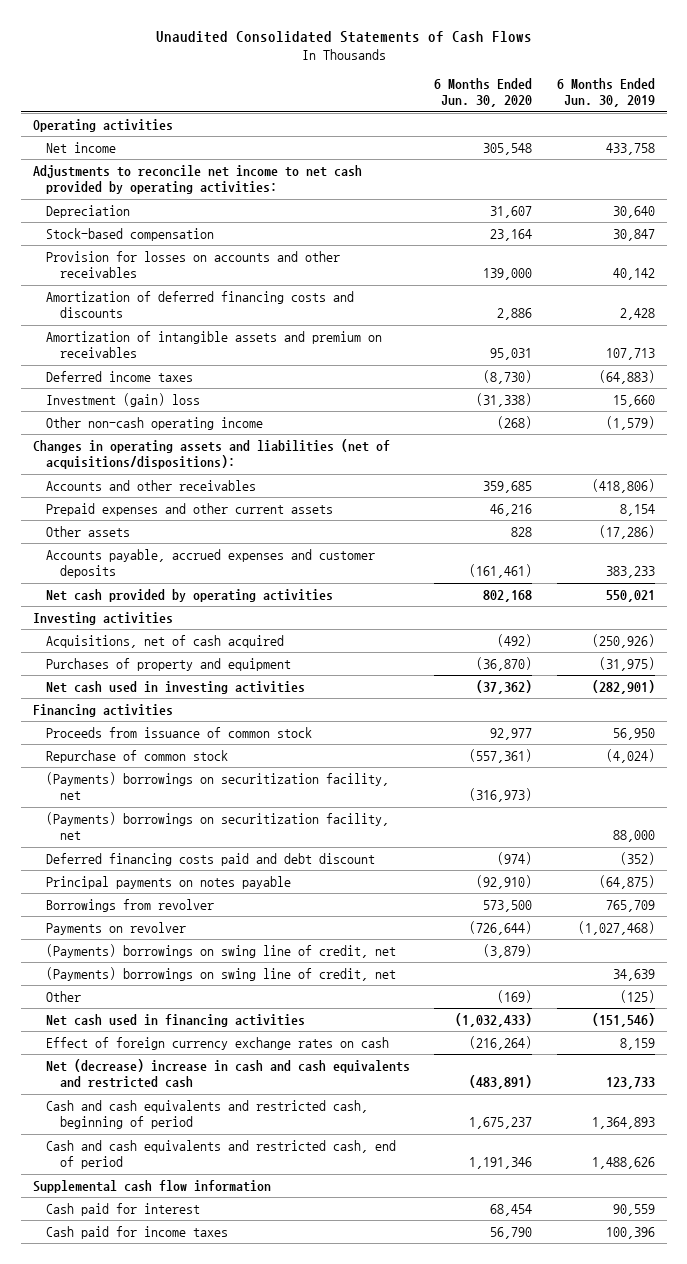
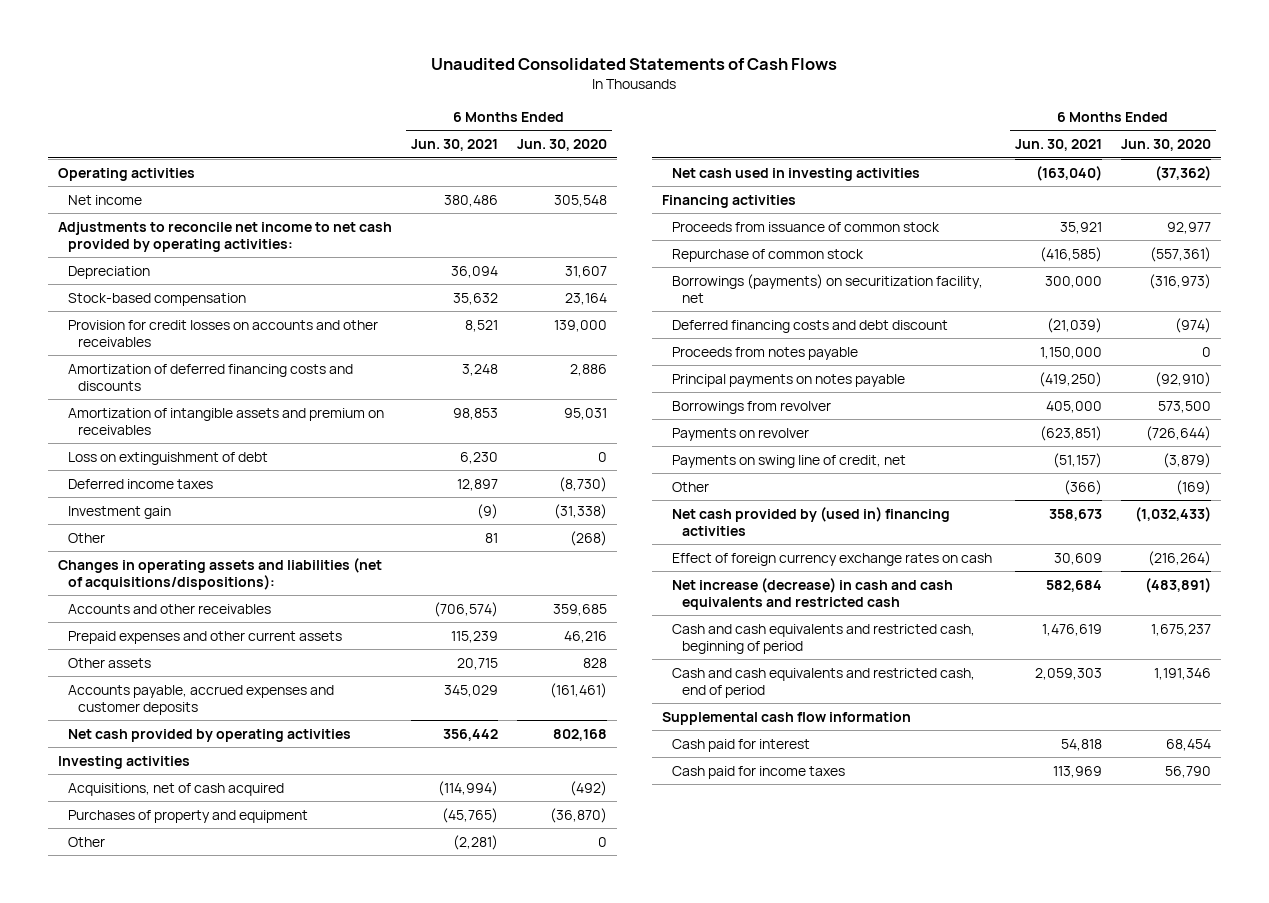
[556,78,655,108] 6 Months Ended Jun. 30, 2019 -> none
none -> [410,139,498,152] Jun. 30, 2021
[46,250,341,279] Provision for losses on accounts and other receivables -> [68,319,379,347] Provision for credit losses on accounts and other receivables
none -> [68,451,269,465] Loss on extinguishment of debt
[46,392,201,407] Investment (gain) loss -> [68,505,172,519] Investment gain
[46,416,264,430] Other non-cash operating income -> [68,532,106,543] Other
none -> [68,836,106,847] Other
[46,811,390,841] (Payments) borrowings on securitization facility, net -> none
[46,771,390,801] (Payments) borrowings on securitization facility, net -> [672,273,984,303] Borrowings (payments) on securitization facility, net
[46,852,376,866] Deferred financing costs paid and debt discount -> [672,319,949,333] Deferred financing costs and debt discount
none -> [672,346,859,360] Proceeds from notes payable
[46,966,397,981] (Payments) borrowings on swing line of credit, net -> none
[46,943,397,958] (Payments) borrowings on swing line of credit, net -> [672,454,907,468] Payments on swing line of credit, net
[46,1013,306,1027] Net cash used in financing activities -> [672,506,951,536] Net cash provided by (used in) financing activities
[46,1058,411,1089] Net (decrease) increase in cash and cash equivalents and restricted cash -> [672,577,954,610] Net increase (decrease) in cash and cash equivalents and restricted cash

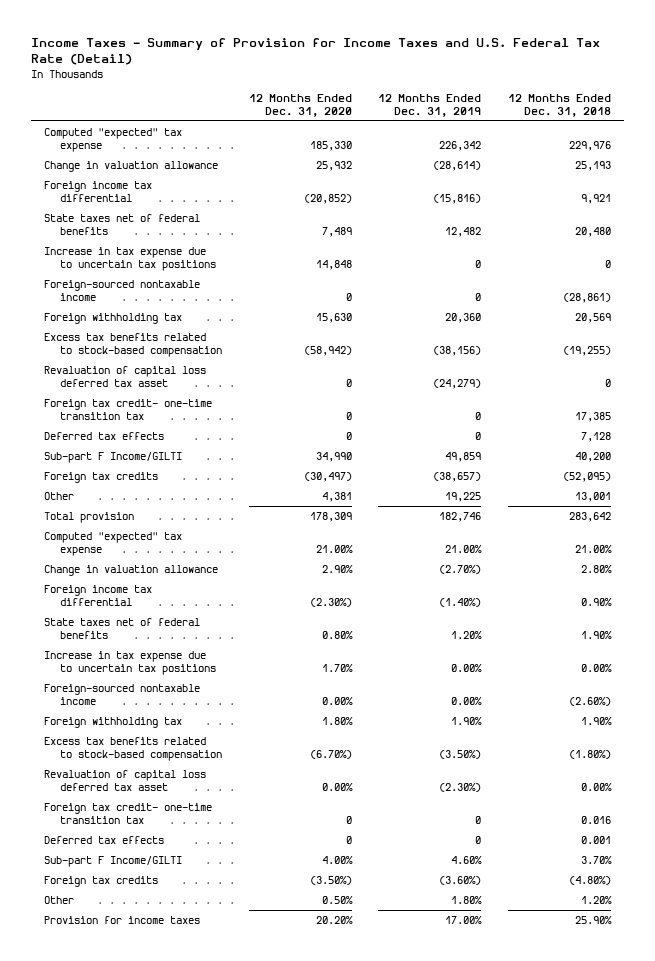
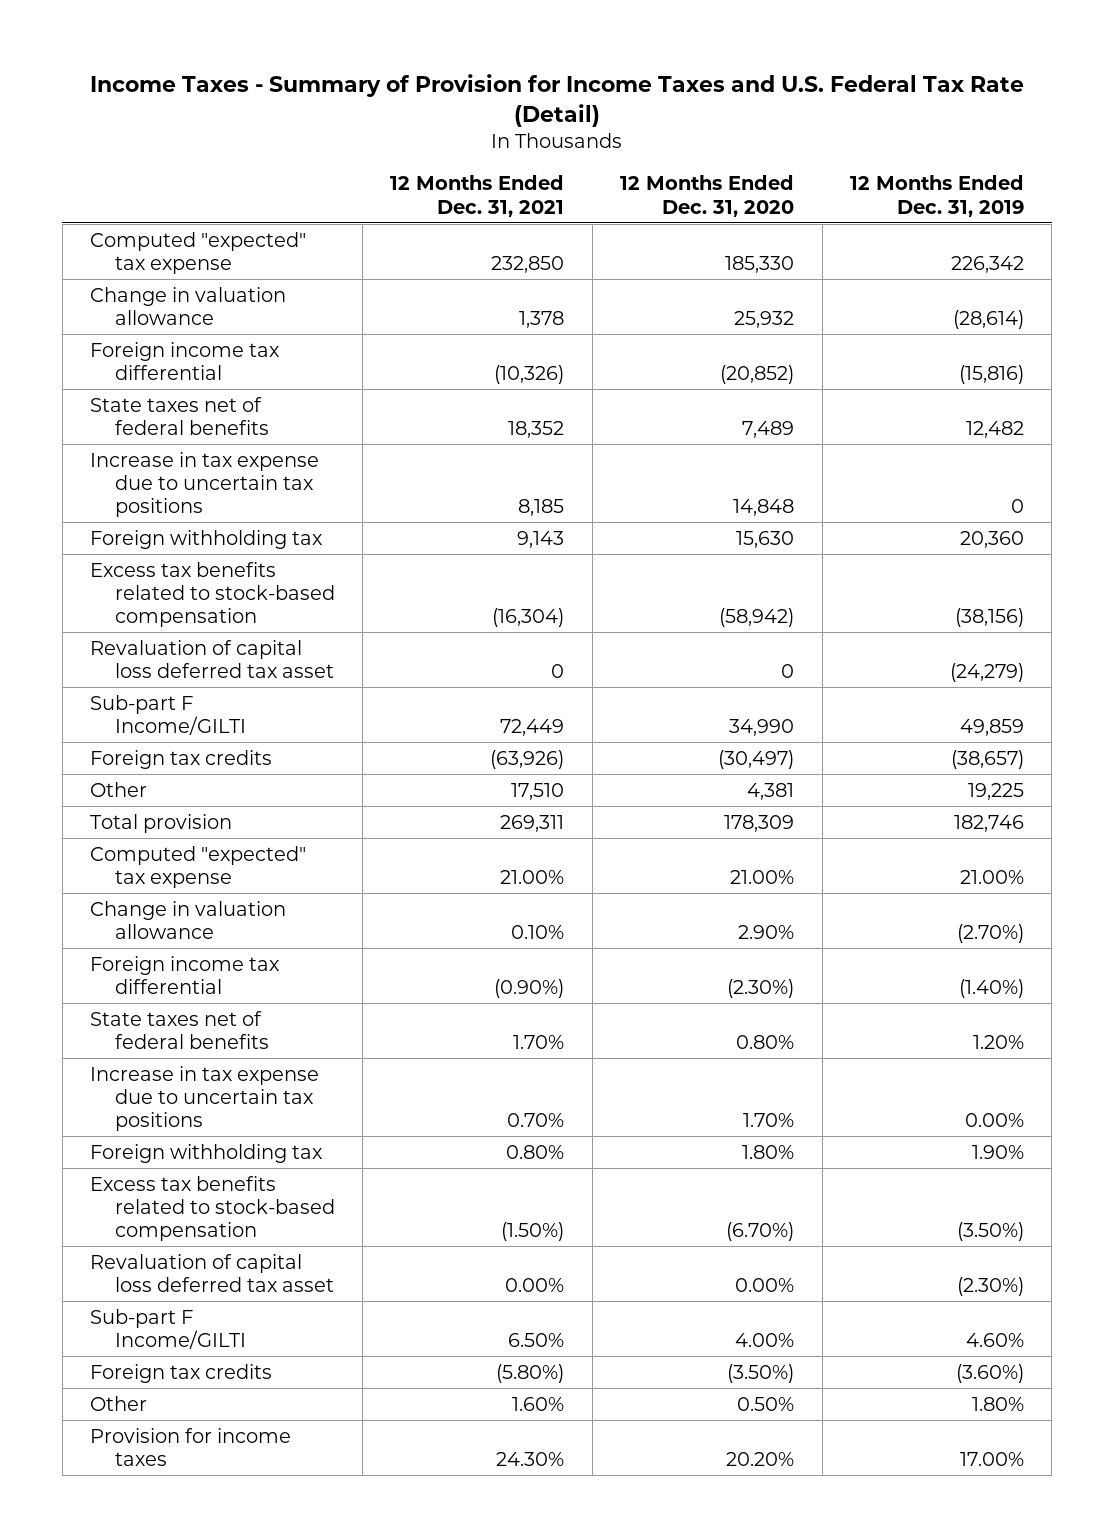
[507,94,611,117] 12 Months Ended Dec. 31, 2018 -> none
none -> [390,175,565,217] 12 Months Ended Dec. 31, 2021
[43,280,200,301] Foreign-sourced nontaxable income -> none
[43,399,212,420] Foreign tax credit- one-time transition tax -> none
[43,432,164,441] Deferred tax effects -> none
[43,684,200,705] Foreign-sourced nontaxable income -> none
[43,803,212,824] Foreign tax credit- one-time transition tax -> none
[43,836,164,845] Deferred tax effects -> none

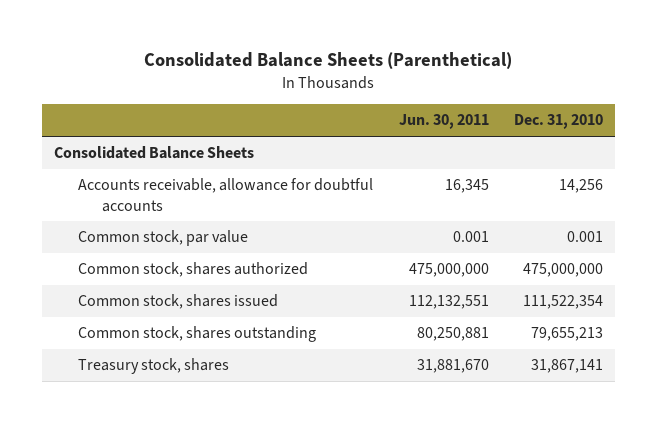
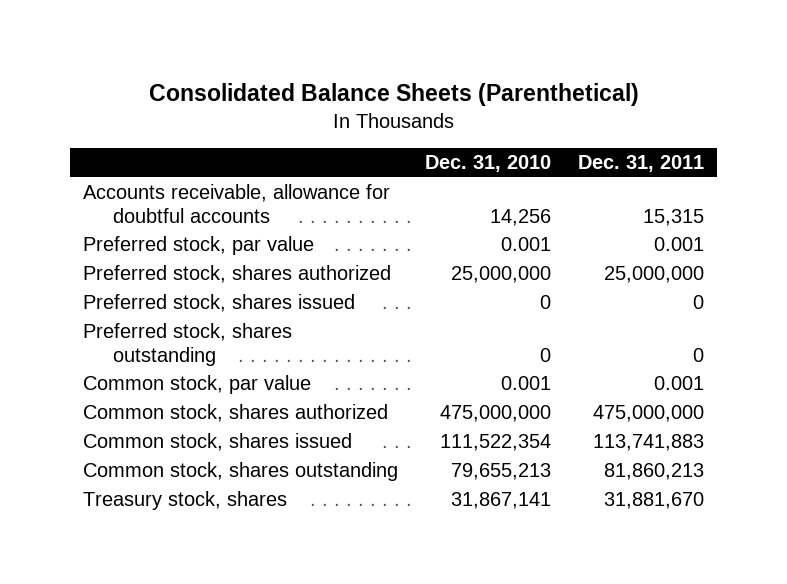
[398,114,489,130] Jun. 30, 2011 -> none
none -> [578,155,705,173] Dec. 31, 2011
[54,146,255,160] Consolidated Balance Sheets -> none
none -> [83,236,315,256] Preferred stock, par value
none -> [83,265,392,284] Preferred stock, shares authorized
none -> [83,294,356,313] Preferred stock, shares issued
none -> [83,323,293,366] Preferred stock, shares outstanding

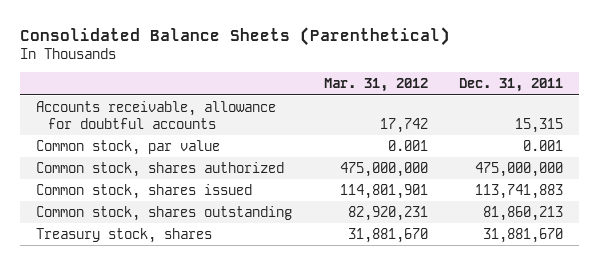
[425,155,552,173] Dec. 31, 2010 -> none
none -> [323,78,428,93] Mar. 31, 2012
[83,236,315,256] Preferred stock, par value -> none
[83,265,392,284] Preferred stock, shares authorized -> none
[83,294,356,313] Preferred stock, shares issued -> none
[83,323,293,366] Preferred stock, shares outstanding -> none

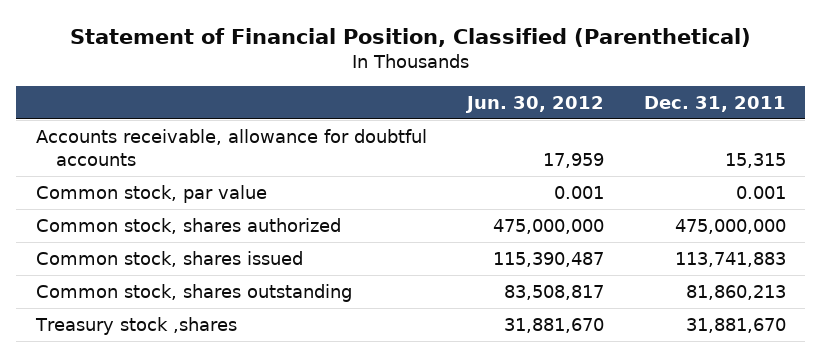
[20,26,451,46] Consolidated Balance Sheets (Parenthetical) -> [69,27,751,47] Statement of Financial Position, Classified (Parenthetical)
[323,78,428,93] Mar. 31, 2012 -> none
none -> [464,95,604,113] Jun. 30, 2012
[35,227,212,243] Treasury stock, shares -> [34,317,237,336] Treasury stock ,shares

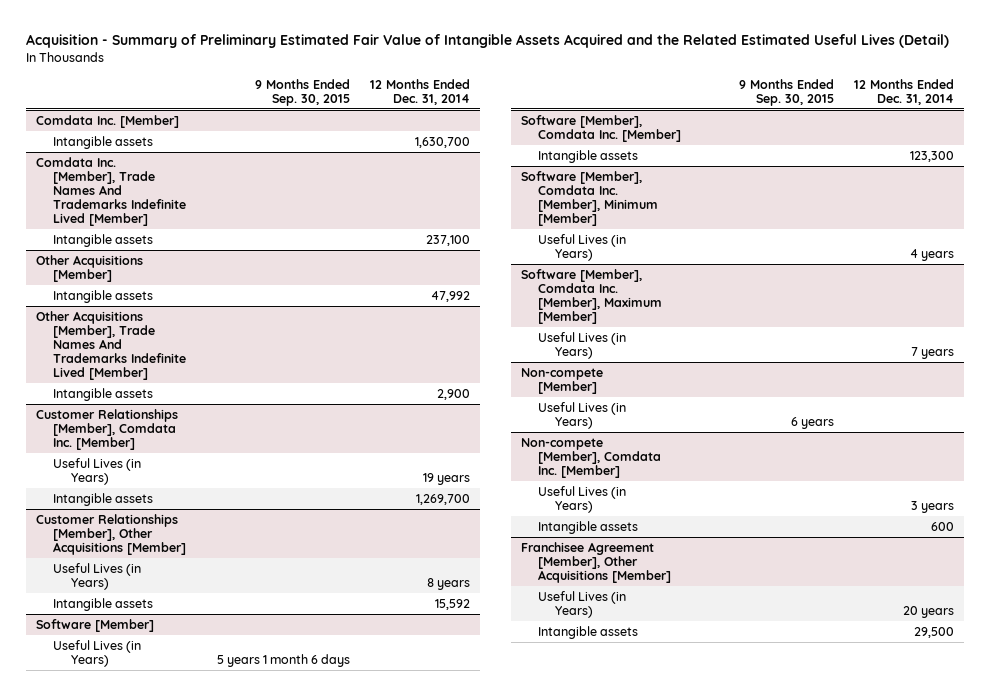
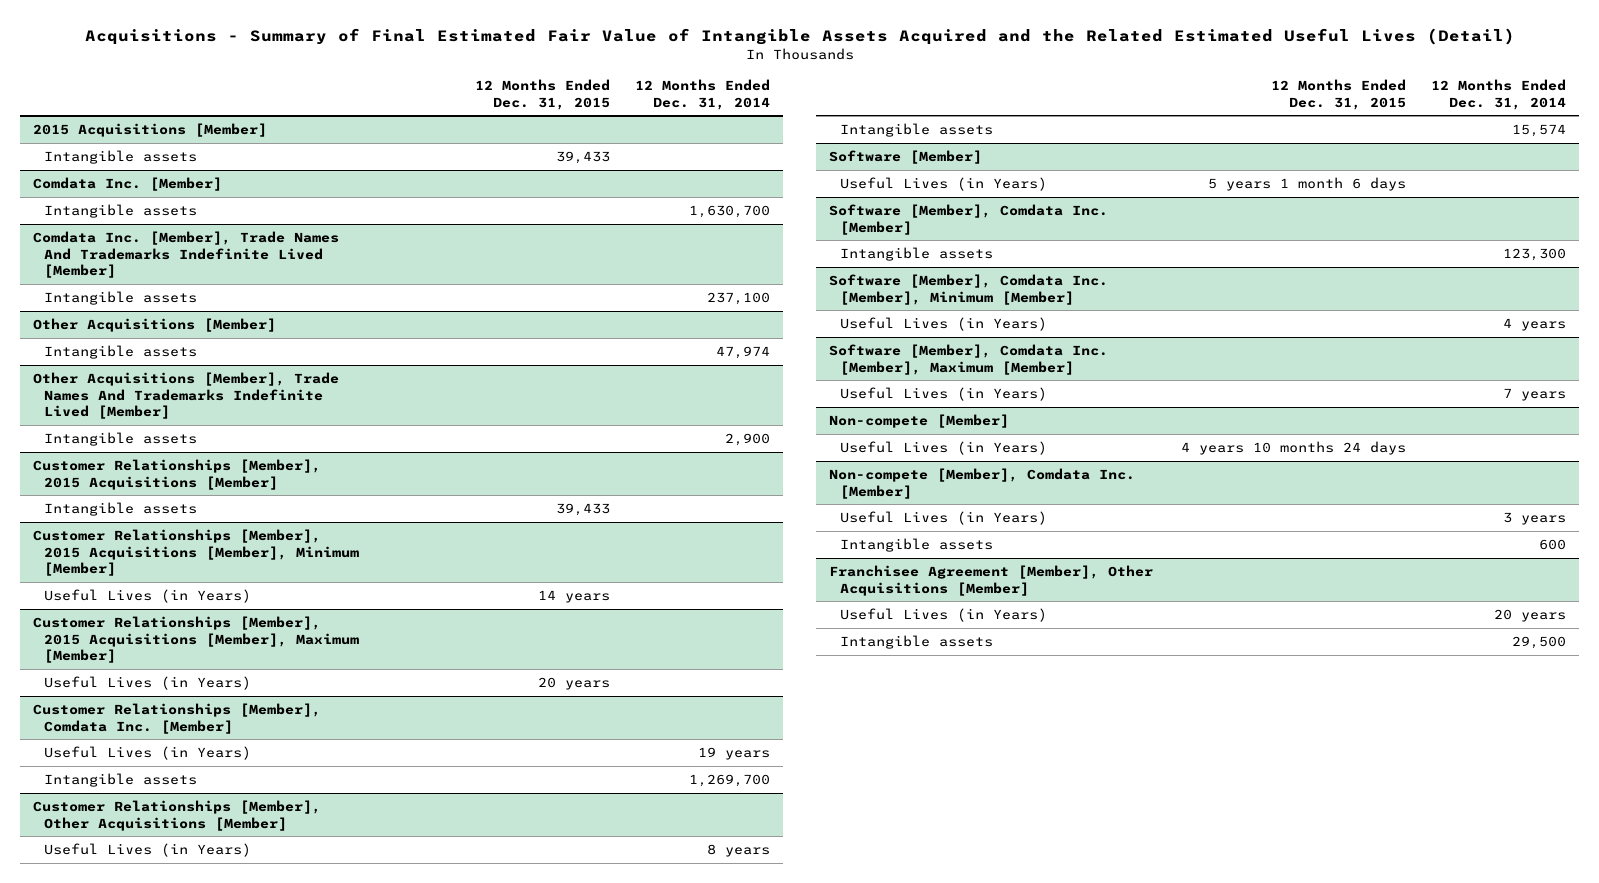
[25,34,949,49] Acquisition - Summary of Preliminary Estimated Fair Value of Intangible Assets Acquired and the Related Estimated Useful Lives (Detail) -> [84,28,1515,46] Acquisitions - Summary of Final Estimated Fair Value of Intangible Assets Acquired and the Related Estimated Useful Lives (Detail)
[254,78,350,106] 9 Months Ended Sep. 30, 2015 -> none
none -> [474,79,610,110] 12 Months Ended Dec. 31, 2015
none -> [33,122,268,137] 2015 Acquisitions [Member]
none -> [44,149,198,164] Intangible assets
[430,290,470,302] 47,992 -> [716,345,771,359] 47,974
none -> [33,458,322,490] Customer Relationships [Member], 2015 Acquisitions [Member]
none -> [44,501,198,516] Intangible assets
none -> [33,528,360,577] Customer Relationships [Member], 2015 Acquisitions [Member], Minimum [Member]
none -> [44,588,252,603] Useful Lives (in Years)
none -> [33,615,360,664] Customer Relationships [Member], 2015 Acquisitions [Member], Maximum [Member]
none -> [44,675,252,690] Useful Lives (in Years)
[434,598,470,610] 15,592 -> [1512,123,1567,137] 15,574

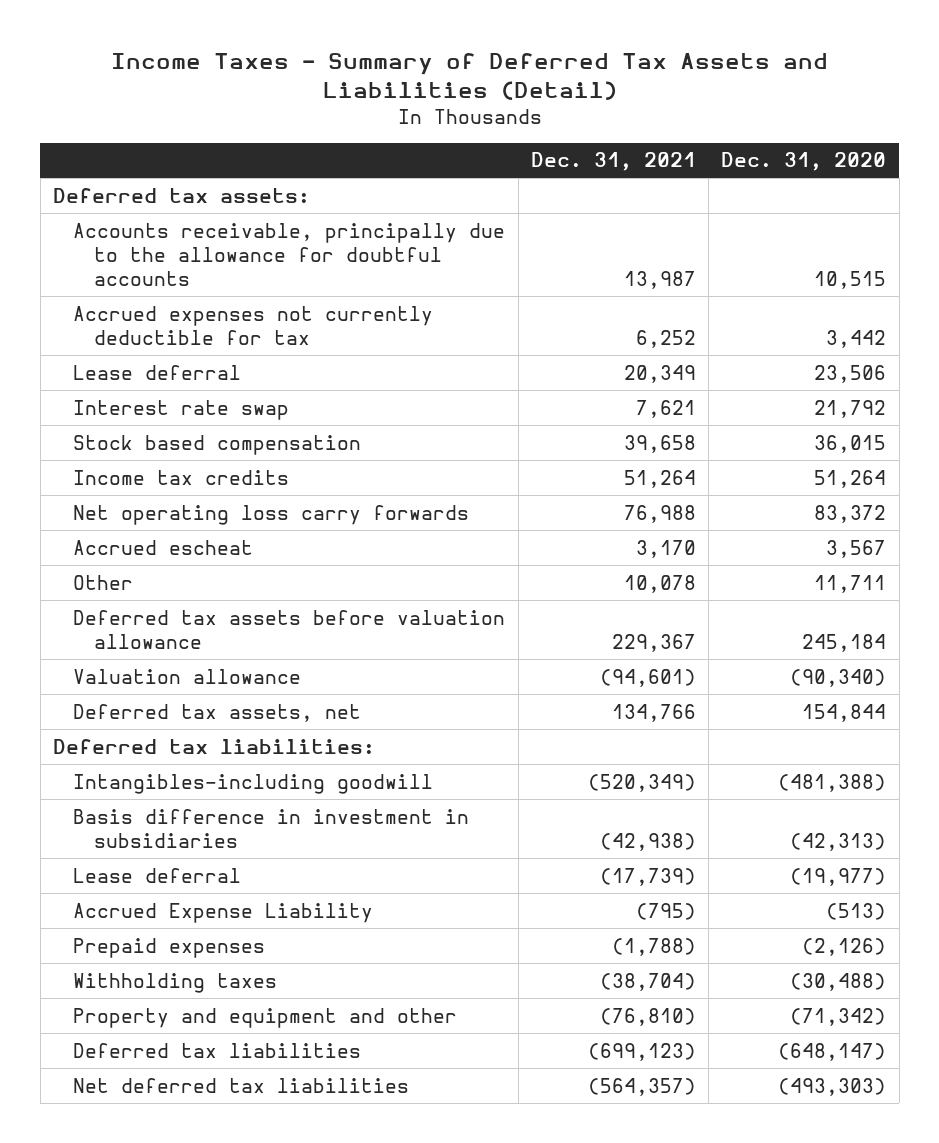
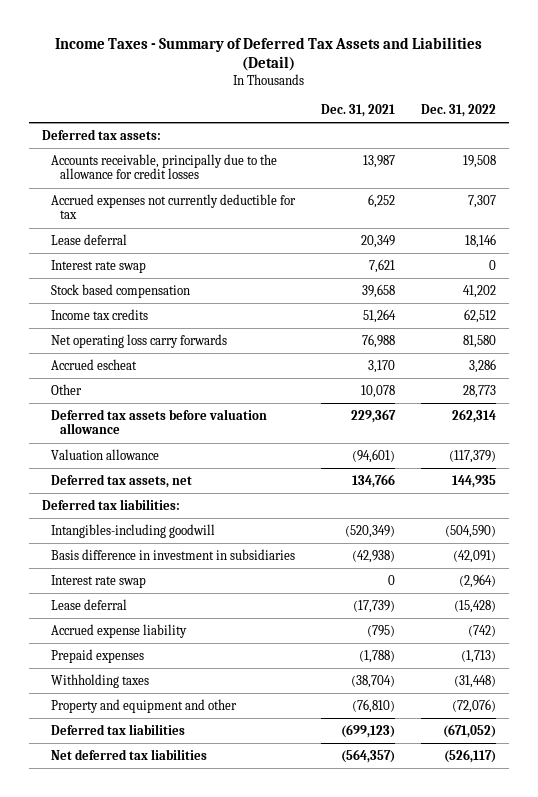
[721,152,887,172] Dec. 31, 2020 -> none
none -> [421,104,497,118] Dec. 31, 2022
[73,222,506,286] Accounts receivable, principally due to the allowance for doubtful accounts -> [51,153,278,180] Accounts receivable, principally due to the allowance for credit losses
none -> [51,574,147,588] Interest rate swap
[73,902,374,923] Accrued Expense Liability -> [51,623,188,638] Accrued expense liability

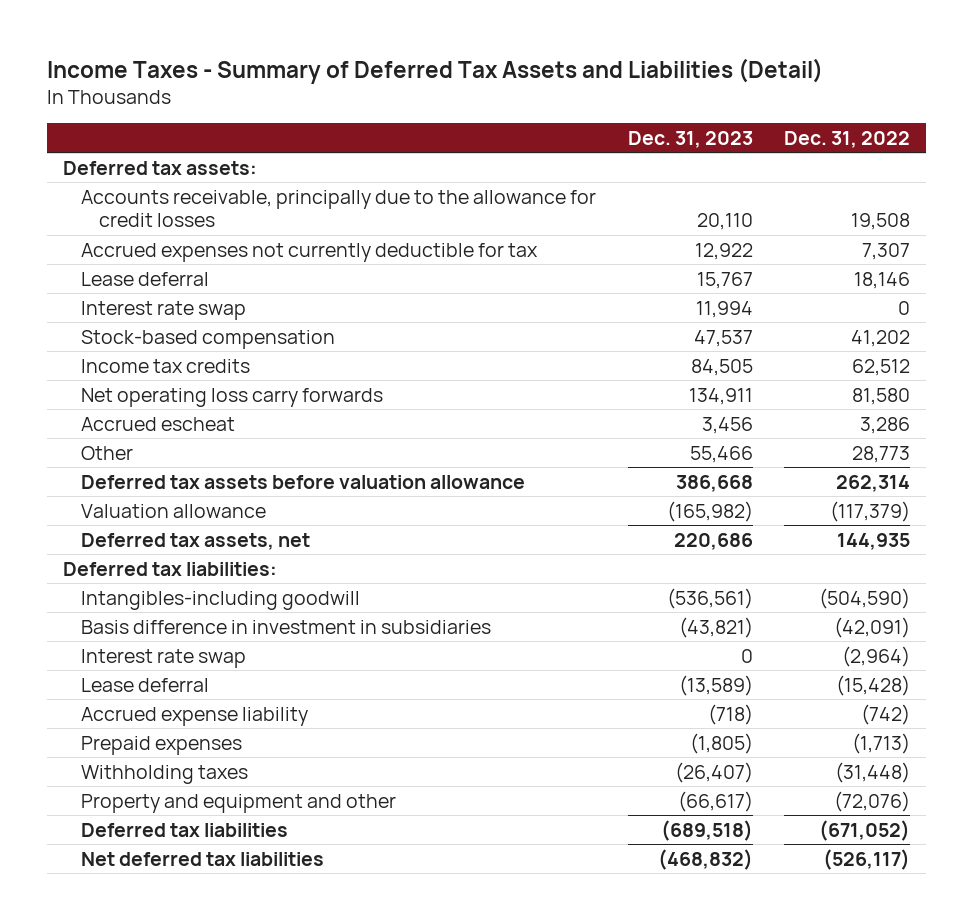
[321,104,396,118] Dec. 31, 2021 -> none
none -> [627,130,753,148] Dec. 31, 2023
[51,283,191,298] Stock based compensation -> [81,329,336,349] Stock-based compensation

